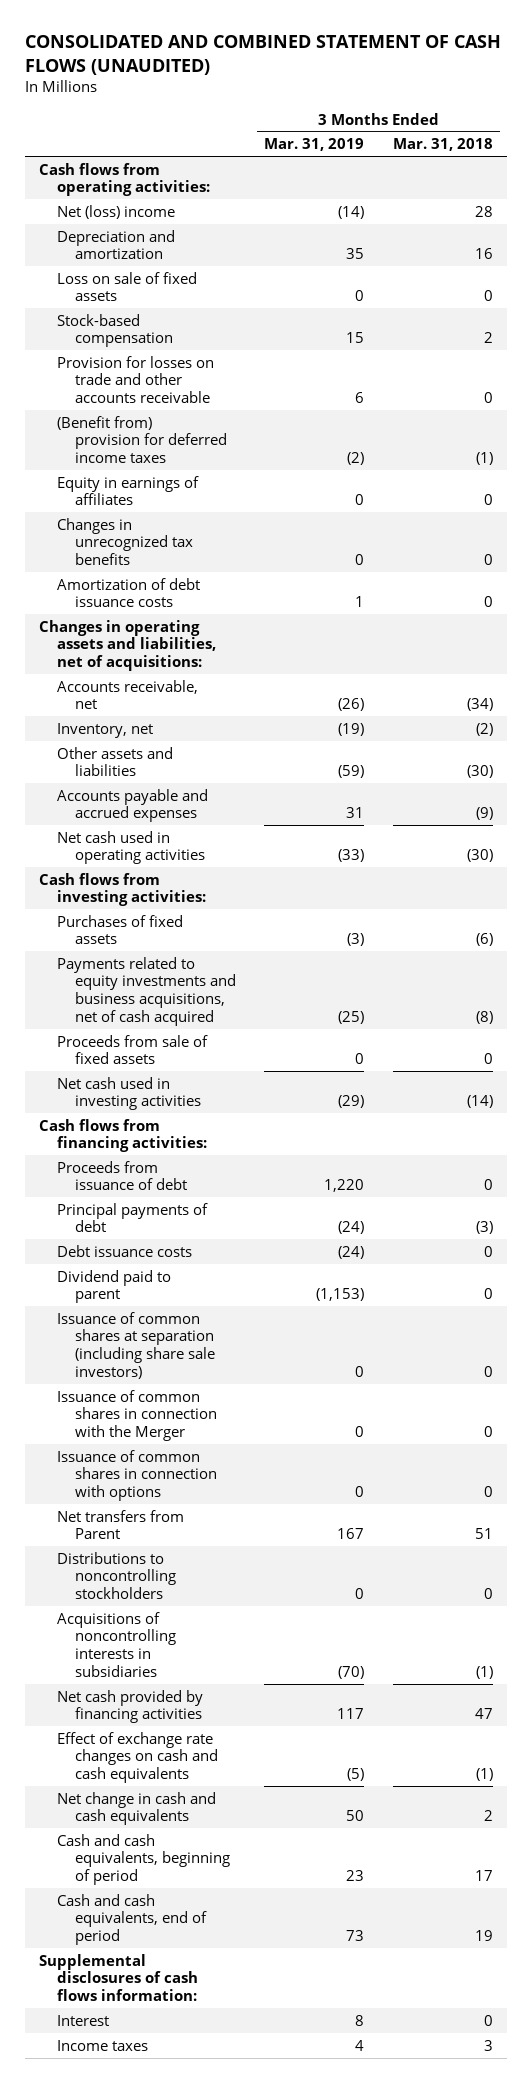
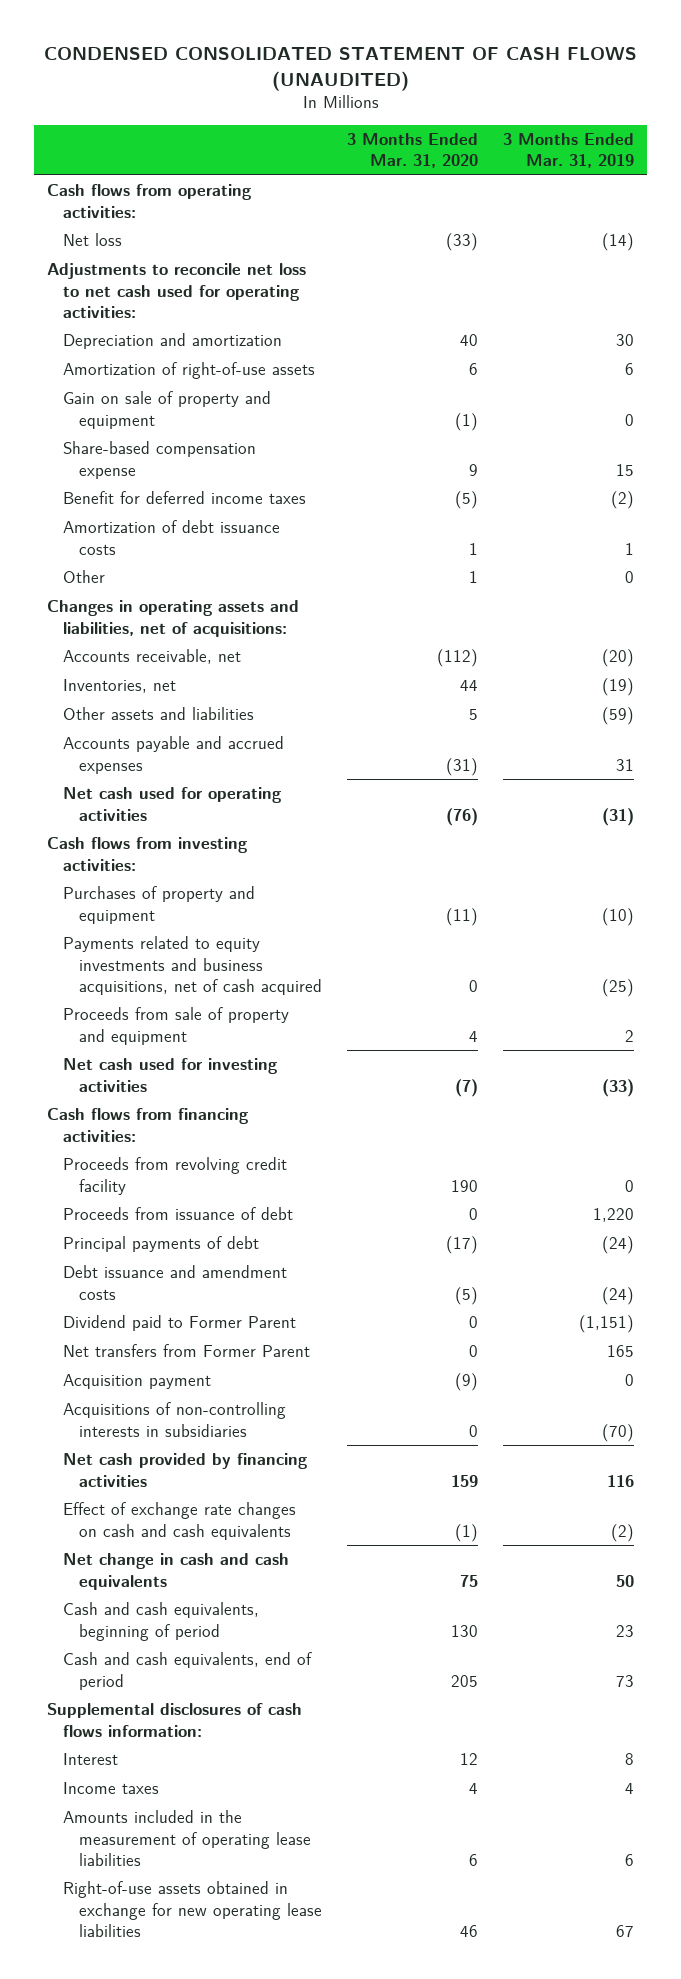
[24,35,501,75] CONSOLIDATED AND COMBINED STATEMENT OF CASH FLOWS (UNAUDITED) -> [43,46,637,91] CONDENSED CONSOLIDATED STATEMENT OF CASH FLOWS (UNAUDITED)
[392,138,493,152] Mar. 31, 2018 -> none
none -> [346,132,478,169] 3 Months Ended Mar. 31, 2020
[56,355,214,404] Provision for losses on trade and other accounts receivable -> none
[56,475,199,506] Equity in earnings of affiliates -> none
[56,517,193,566] Changes in unrecognized tax benefits -> none
[56,204,175,219] Net (loss) income -> [62,233,122,247] Net loss
none -> [47,263,307,318] Adjustments to reconcile net loss to net cash used for operating activities:
[346,248,365,260] 35 -> [616,334,635,347] 30
none -> [62,362,315,380] Amortization of right-of-use assets
[56,271,197,302] Loss on sale of fixed assets -> [62,391,271,429] Gain on sale of property and equipment
[56,313,173,348] Stock-based compensation -> [62,441,256,479] Share-based compensation expense
[56,415,227,464] (Benefit from) provision for deferred income taxes -> [62,491,306,505] Benefit for deferred income taxes
none -> [62,570,105,584] Other
[338,698,365,712] (26) -> [602,649,635,668] (20)
[56,722,153,738] Inventory, net -> [62,679,176,694] Inventories, net
[56,830,205,865] Net cash used in operating activities -> [62,787,282,821] Net cash used for operating activities
[338,849,365,863] (33) -> [602,807,635,826] (31)
[56,914,183,945] Purchases of fixed assets -> [62,886,255,924] Purchases of property and equipment
[347,933,365,947] (3) -> [602,907,635,926] (10)
[56,1034,208,1065] Proceeds from sale of fixed assets -> [62,1007,289,1045] Proceeds from sale of property and equipment
[355,1053,365,1065] 0 -> [625,1029,635,1042] 2
[56,1076,201,1111] Net cash used in investing activities -> [62,1058,278,1092] Net cash used for investing activities
[338,1095,365,1109] (29) -> [602,1078,635,1097] (33)
none -> [62,1157,287,1195] Proceeds from revolving credit facility
[56,1311,215,1380] Issuance of common shares at separation (including share sale investors) -> none
[56,1389,217,1442] Issuance of common shares in connection with the Merger -> none
[56,1449,217,1502] Issuance of common shares in connection with options -> none
[56,1551,176,1600] Distributions to noncontrolling stockholders -> none
[56,1244,192,1257] Debt issuance costs -> [62,1265,287,1300] Debt issuance and amendment costs
[56,1269,171,1304] Dividend paid to parent -> [62,1315,296,1332] Dividend paid to Former Parent
[316,1288,365,1302] (1,153) -> [579,1315,635,1334] (1,151)
[56,1509,184,1540] Net transfers from Parent -> [62,1344,310,1358] Net transfers from Former Parent
[337,1528,365,1540] 167 -> [607,1345,635,1358] 165
none -> [62,1374,211,1390] Acquisition payment
[56,1611,176,1678] Acquisitions of noncontrolling interests in subsidiaries -> [62,1402,286,1437] Acquisitions of non-controlling interests in subsidiaries
[337,1708,365,1720] 117 -> [607,1474,635,1487] 116
[347,1768,365,1782] (5) -> [611,1523,635,1542] (2)
none -> [62,1810,311,1866] Amounts included in the measurement of operating lease liabilities
none -> [62,1881,322,1937] Right-of-use assets obtained in exchange for new operating lease liabilities

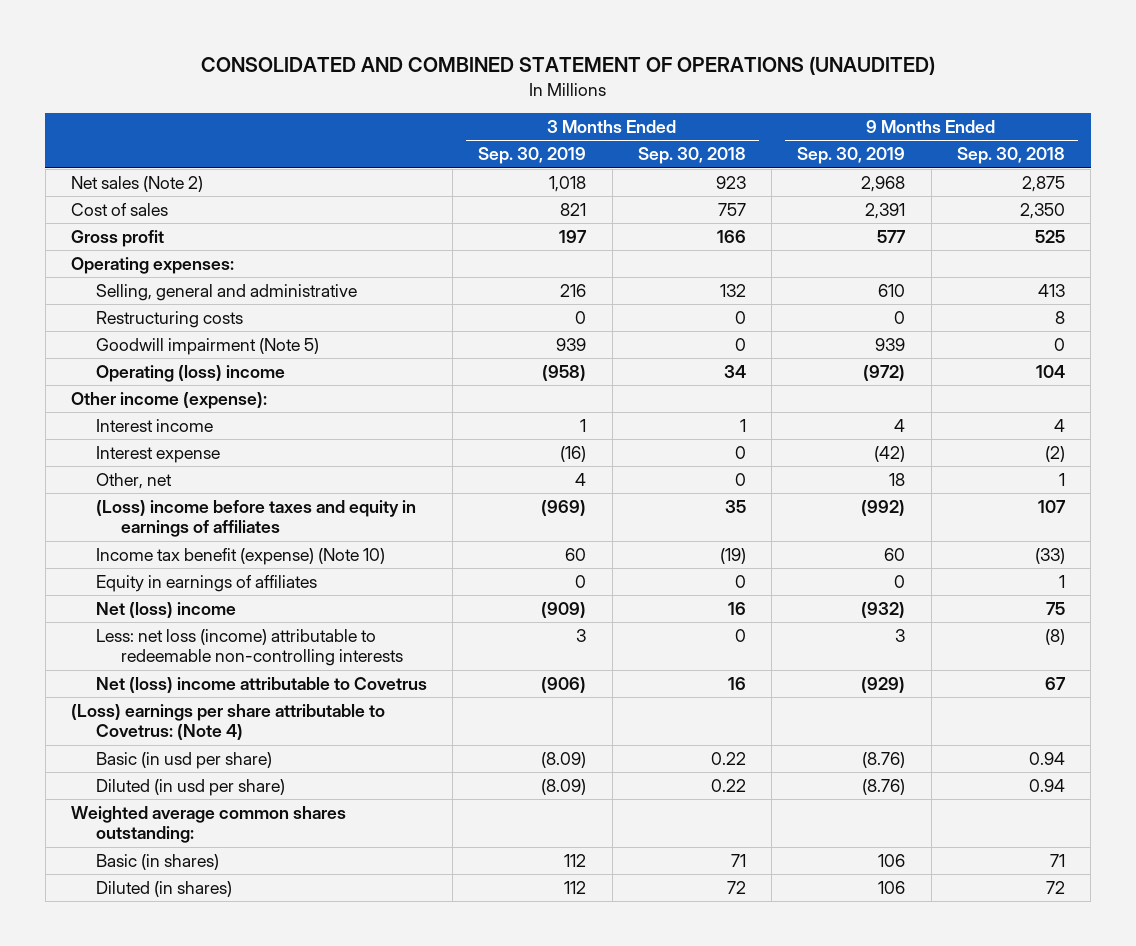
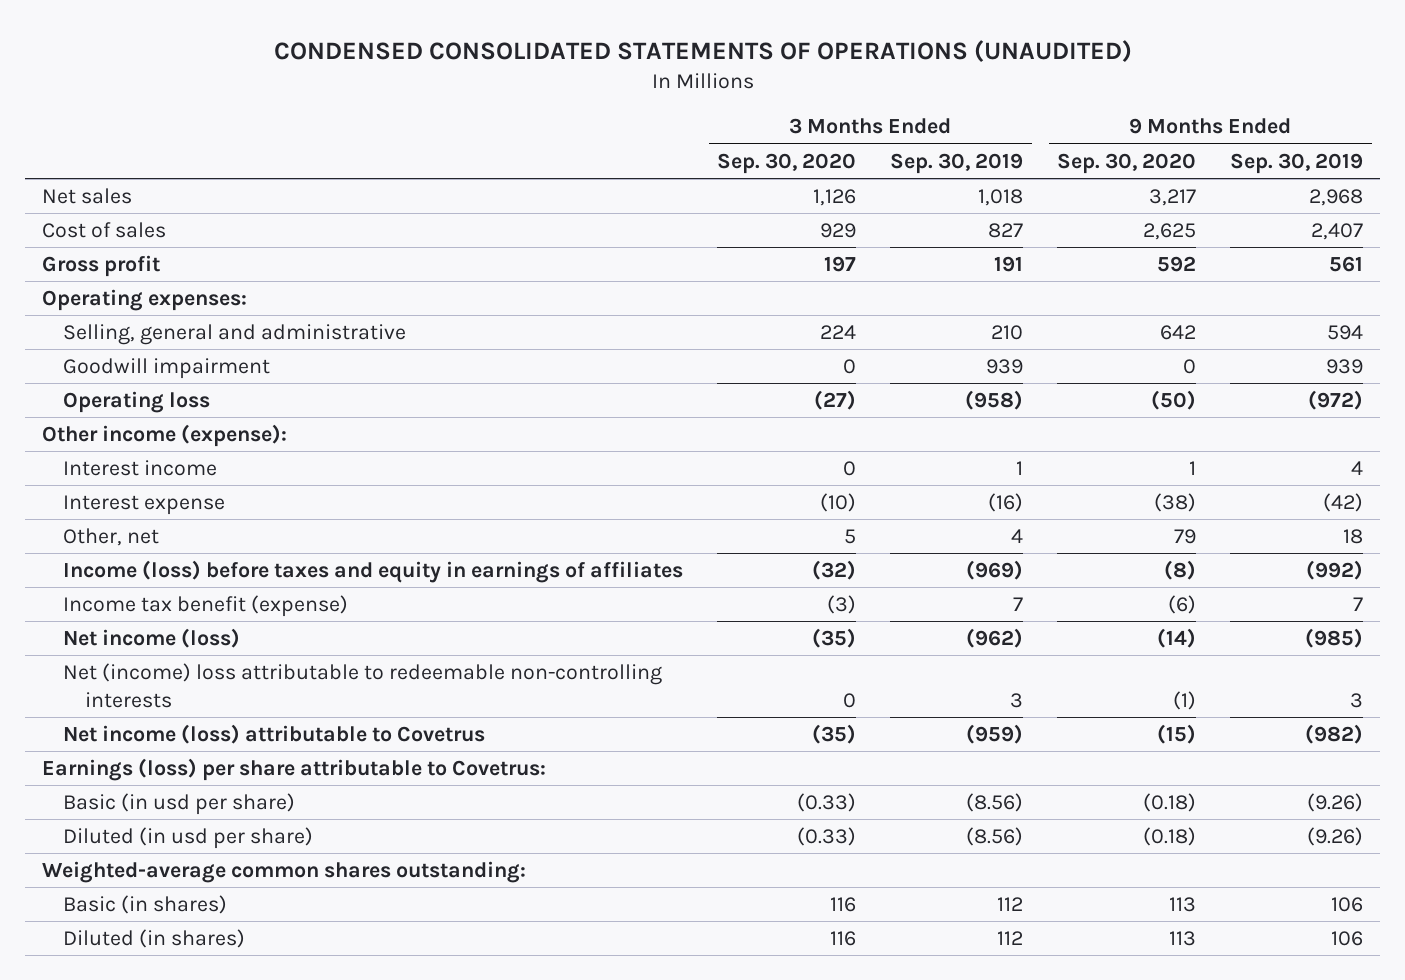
[201,56,936,76] CONSOLIDATED AND COMBINED STATEMENT OF OPERATIONS (UNAUDITED) -> [273,39,1132,62] CONDENSED CONSOLIDATED STATEMENTS OF OPERATIONS (UNAUDITED)
[637,147,746,165] Sep. 30, 2018 -> none
[957,147,1066,165] Sep. 30, 2018 -> none
none -> [717,152,857,174] Sep. 30, 2020
none -> [1057,152,1197,174] Sep. 30, 2020
[71,176,204,193] Net sales (Note 2) -> [42,188,133,205] Net sales
[560,203,587,217] 821 -> [988,223,1024,239] 827
[865,203,906,220] 2,391 -> [1311,223,1364,241] 2,407
[559,230,588,244] 197 -> [994,256,1024,273] 191
[877,230,907,244] 577 -> [1329,256,1364,273] 561
[95,311,243,329] Restructuring costs -> none
[560,284,587,298] 216 -> [991,325,1024,341] 210
[878,284,906,298] 610 -> [1327,325,1364,341] 594
[95,338,319,356] Goodwill impairment (Note 5) -> [63,358,271,380] Goodwill impairment
[95,365,285,383] Operating (loss) income -> [63,391,211,414] Operating loss
[95,575,317,593] Equity in earnings of affiliates -> none
[95,500,416,538] (Loss) income before taxes and equity in earnings of affiliates -> [63,560,684,584] Income (loss) before taxes and equity in earnings of affiliates
[95,548,385,566] Income tax benefit (expense) (Note 10) -> [63,595,349,618] Income tax benefit (expense)
[565,548,587,562] 60 -> [1013,597,1024,612] 7
[884,548,906,562] 60 -> [1353,597,1364,612] 7
[95,602,236,619] Net (loss) income -> [63,628,241,649] Net income (loss)
[541,602,587,619] (909) -> [966,628,1024,649] (962)
[861,602,906,619] (932) -> [1305,628,1364,649] (985)
[95,629,403,667] Less: net loss (income) attributable to redeemable non-controlling interests -> [63,663,663,708] Net (income) loss attributable to redeemable non-controlling interests
[95,677,427,694] Net (loss) income attributable to Covetrus -> [63,724,486,745] Net income (loss) attributable to Covetrus
[541,677,587,694] (906) -> [966,724,1024,745] (959)
[861,677,906,694] (929) -> [1305,724,1364,745] (982)
[71,704,386,741] (Loss) earnings per share attributable to Covetrus: (Note 4) -> [42,758,547,782] Earnings (loss) per share attributable to Covetrus:
[541,752,587,769] (8.09) -> [966,793,1024,813] (8.56)
[862,752,906,769] (8.76) -> [1307,793,1364,813] (9.26)
[541,779,587,796] (8.09) -> [966,827,1024,847] (8.56)
[862,779,906,796] (8.76) -> [1307,827,1364,847] (9.26)
[71,806,347,844] Weighted average common shares outstanding: -> [42,861,527,884] Weighted-average common shares outstanding:

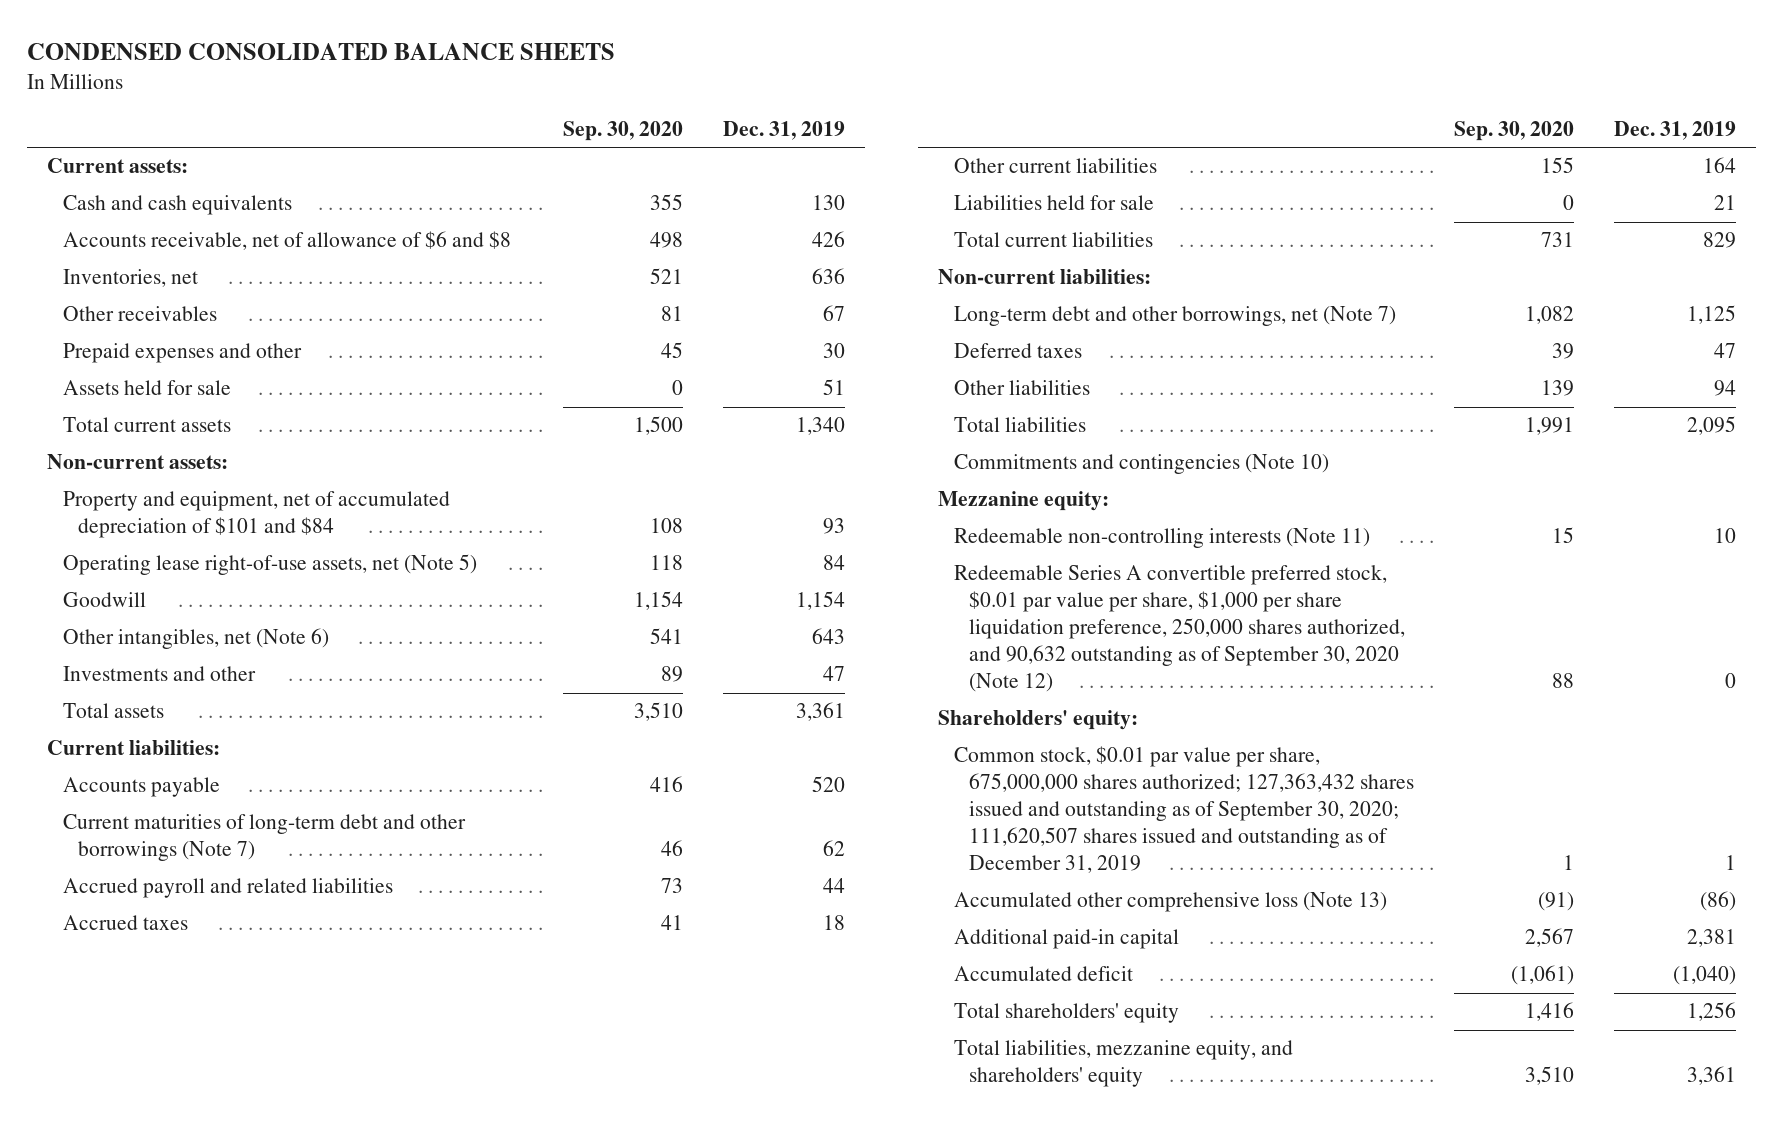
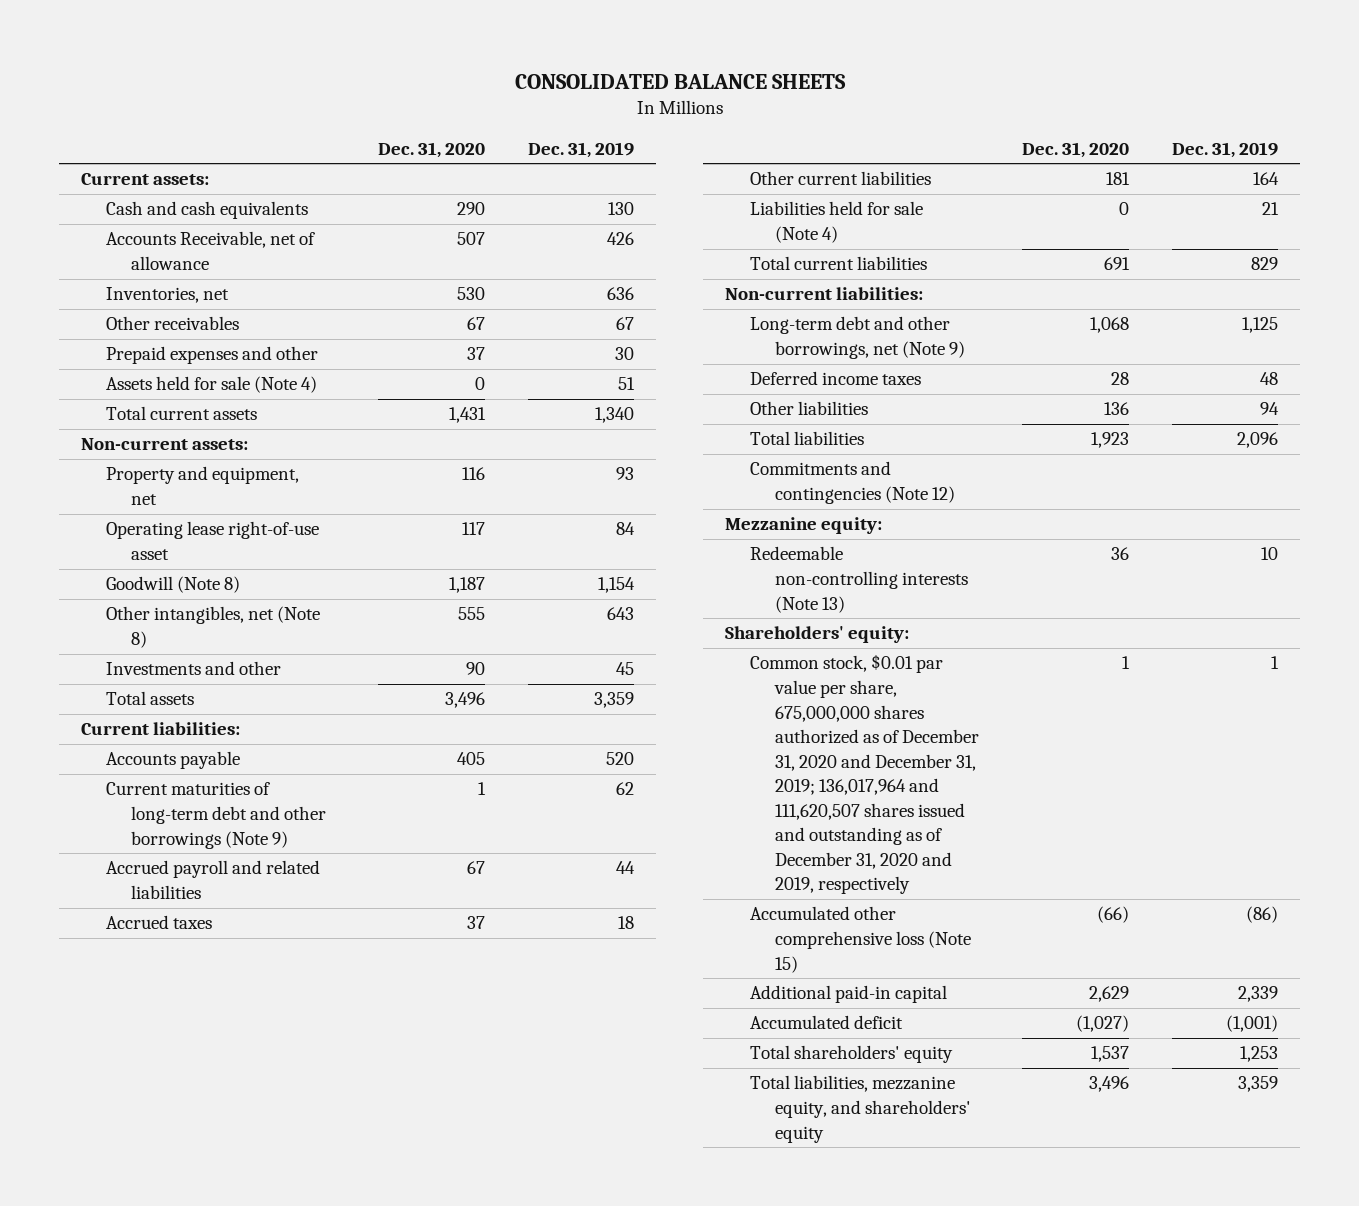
[27,43,616,61] CONDENSED CONSOLIDATED BALANCE SHEETS -> [514,73,846,89] CONSOLIDATED BALANCE SHEETS
[562,121,683,142] Sep. 30, 2020 -> none
none -> [378,141,486,158] Dec. 31, 2020
[62,231,511,251] Accounts receivable, net of allowance of $6 and $8 -> [106,231,316,271] Accounts Receivable, net of allowance
[62,380,231,396] Assets held for sale -> [106,376,318,394] Assets held for sale (Note 4)
[62,491,450,539] Property and equipment, net of accumulated depreciation of $101 and $84 -> [106,466,300,506] Property and equipment, net
[62,554,477,576] Operating lease right-of-use assets, net (Note 5) -> [106,521,320,561] Operating lease right-of-use asset
[62,592,146,608] Goodwill -> [106,576,241,594] Goodwill (Note 8)
[62,628,329,650] Other intangibles, net (Note 6) -> [106,606,321,649] Other intangibles, net (Note 8)
[822,666,845,682] 47 -> [616,662,635,676] 45
[795,702,845,722] 3,361 -> [594,692,635,709] 3,359
[62,814,466,862] Current maturities of long-term debt and other borrowings (Note 7) -> [106,782,327,849] Current maturities of long-term debt and other borrowings (Note 9)
[953,195,1154,211] Liabilities held for sale -> [749,201,923,244] Liabilities held for sale (Note 4)
[953,306,1396,327] Long-term debt and other borrowings, net (Note 7) -> [749,316,965,360] Long-term debt and other borrowings, net (Note 9)
[953,343,1082,359] Deferred taxes -> [749,371,921,386] Deferred income taxes
[1713,343,1736,359] 47 -> [1260,372,1279,386] 48
[1686,416,1736,436] 2,095 -> [1237,432,1279,449] 2,096
[953,454,1329,475] Commitments and contingencies (Note 10) -> [749,461,955,505] Commitments and contingencies (Note 12)
[953,565,1406,693] Redeemable Series A convertible preferred stock, $0.01 par value per share, $1,000 per share liquidation preference, 250,000 shares authorized, and 90,632 outstanding as of September 30, 2020 (Note 12) -> none
[953,528,1370,549] Redeemable non-controlling interests (Note 11) -> [749,546,968,613] Redeemable non-controlling interests (Note 13)
[953,746,1415,874] Common stock, $0.01 par value per share, 675,000,000 shares authorized; 127,363,432 shares issued and outstanding as of September 30, 2020; 111,620,507 shares issued and outstanding as of December 31, 2019 -> [749,654,979,895] Common stock, $0.01 par value per share, 675,000,000 shares authorized as of December 31, 2020 and December 31, 2019; 136,017,964 and 111,620,507 shares issued and outstanding as of December 31, 2020 and 2019, respectively
[953,892,1387,913] Accumulated other comprehensive loss (Note 13) -> [749,906,971,973] Accumulated other comprehensive loss (Note 15)
[1686,929,1736,948] 2,381 -> [1238,986,1279,1003] 2,339
[1672,966,1736,986] (1,040) -> [1226,1015,1279,1033] (1,001)
[1686,1002,1736,1022] 1,256 -> [1240,1046,1279,1063] 1,253
[1686,1066,1736,1086] 3,361 -> [1238,1076,1279,1093] 3,359

